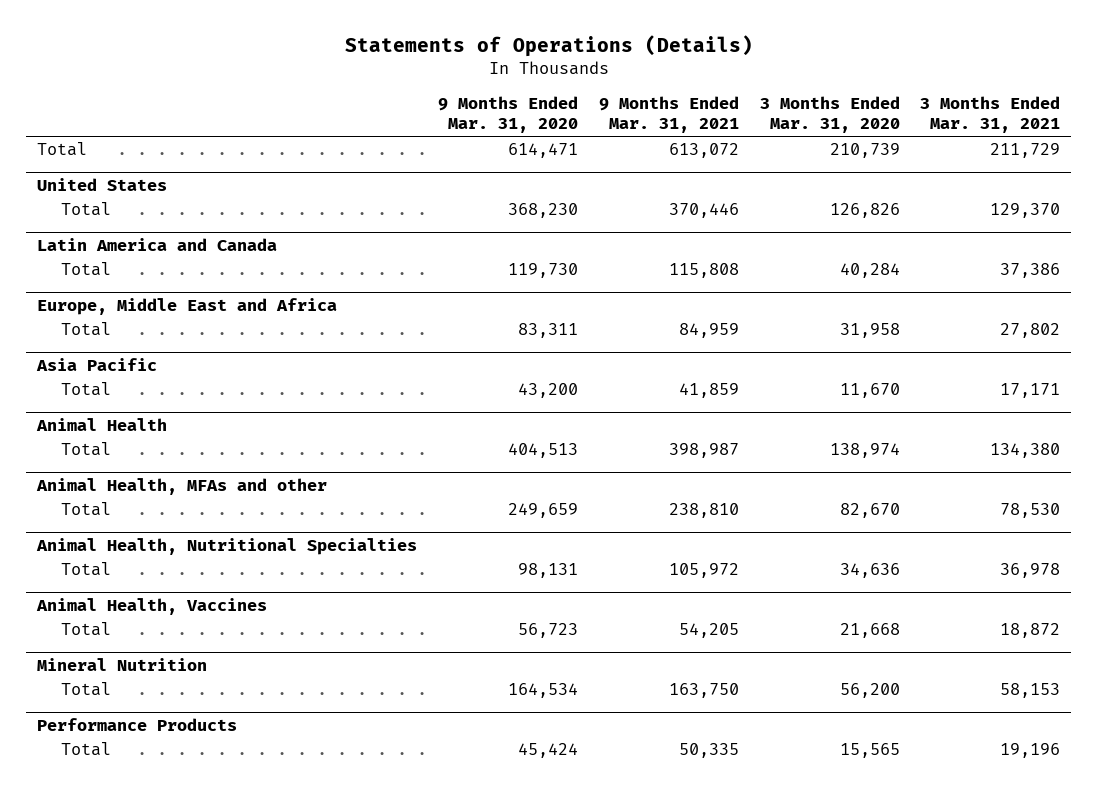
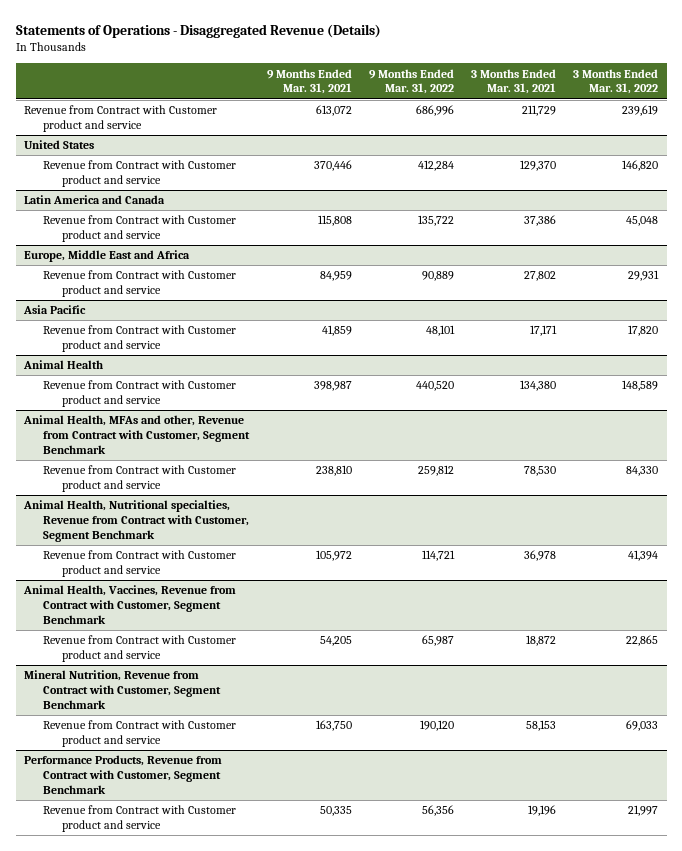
[344,34,753,57] Statements of Operations (Details) -> [15,23,381,38] Statements of Operations - Disaggregated Revenue (Details)
[437,96,578,134] 9 Months Ended Mar. 31, 2020 -> none
[759,96,900,134] 3 Months Ended Mar. 31, 2020 -> none
none -> [368,68,454,95] 9 Months Ended Mar. 31, 2022
none -> [572,68,658,95] 3 Months Ended Mar. 31, 2022
[36,142,87,157] Total -> [24,105,218,133] Revenue from Contract with Customer product and service
[61,202,112,217] Total -> [43,160,237,188] Revenue from Contract with Customer product and service
[61,262,112,277] Total -> [43,215,237,243] Revenue from Contract with Customer product and service
[61,322,112,337] Total -> [43,270,237,298] Revenue from Contract with Customer product and service
[61,382,112,397] Total -> [43,325,237,353] Revenue from Contract with Customer product and service
[35,477,327,495] Animal Health, MFAs and other -> none
[35,537,417,555] Animal Health, Nutritional Specialties -> none
[35,597,267,615] Animal Health, Vaccines -> none
[36,657,207,671] Mineral Nutrition -> none
[36,717,237,731] Performance Products -> none
[61,442,112,457] Total -> [43,380,237,408] Revenue from Contract with Customer product and service
none -> [23,415,251,455] Animal Health, MFAs and other, Revenue from Contract with Customer, Segment Benchmark
[61,502,112,517] Total -> [43,465,237,493] Revenue from Contract with Customer product and service
none -> [23,500,250,543] Animal Health, Nutritional specialties, Revenue from Contract with Customer, Segment Benchmark
[61,562,112,577] Total -> [43,550,237,578] Revenue from Contract with Customer product and service
none -> [23,585,237,625] Animal Health, Vaccines, Revenue from Contract with Customer, Segment Benchmark
[61,622,112,637] Total -> [43,635,237,663] Revenue from Contract with Customer product and service
none -> [24,670,222,710] Mineral Nutrition, Revenue from Contract with Customer, Segment Benchmark
[61,682,112,697] Total -> [43,720,237,748] Revenue from Contract with Customer product and service
none -> [24,755,223,795] Performance Products, Revenue from Contract with Customer, Segment Benchmark
[61,742,112,757] Total -> [43,805,237,833] Revenue from Contract with Customer product and service

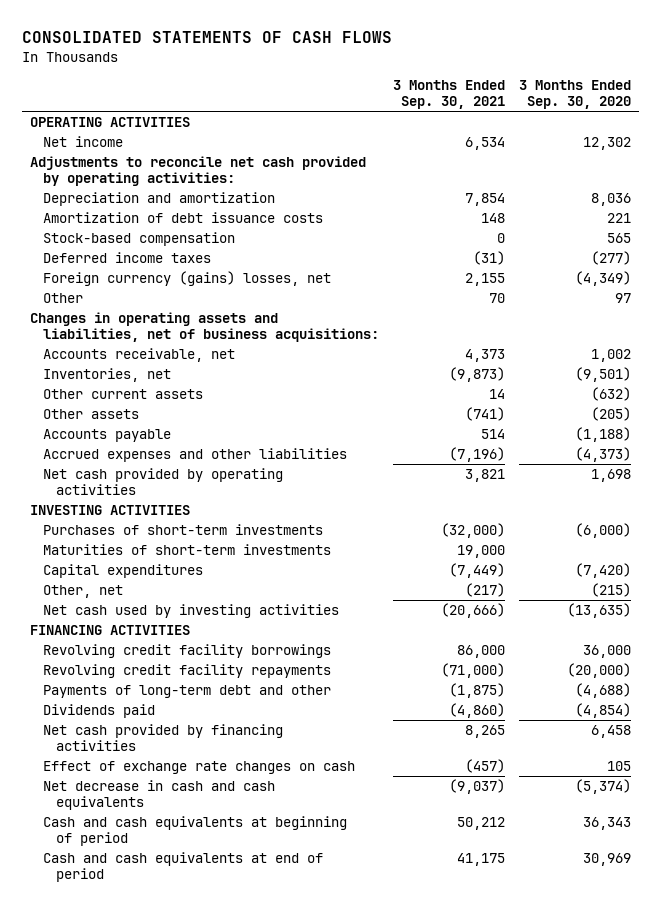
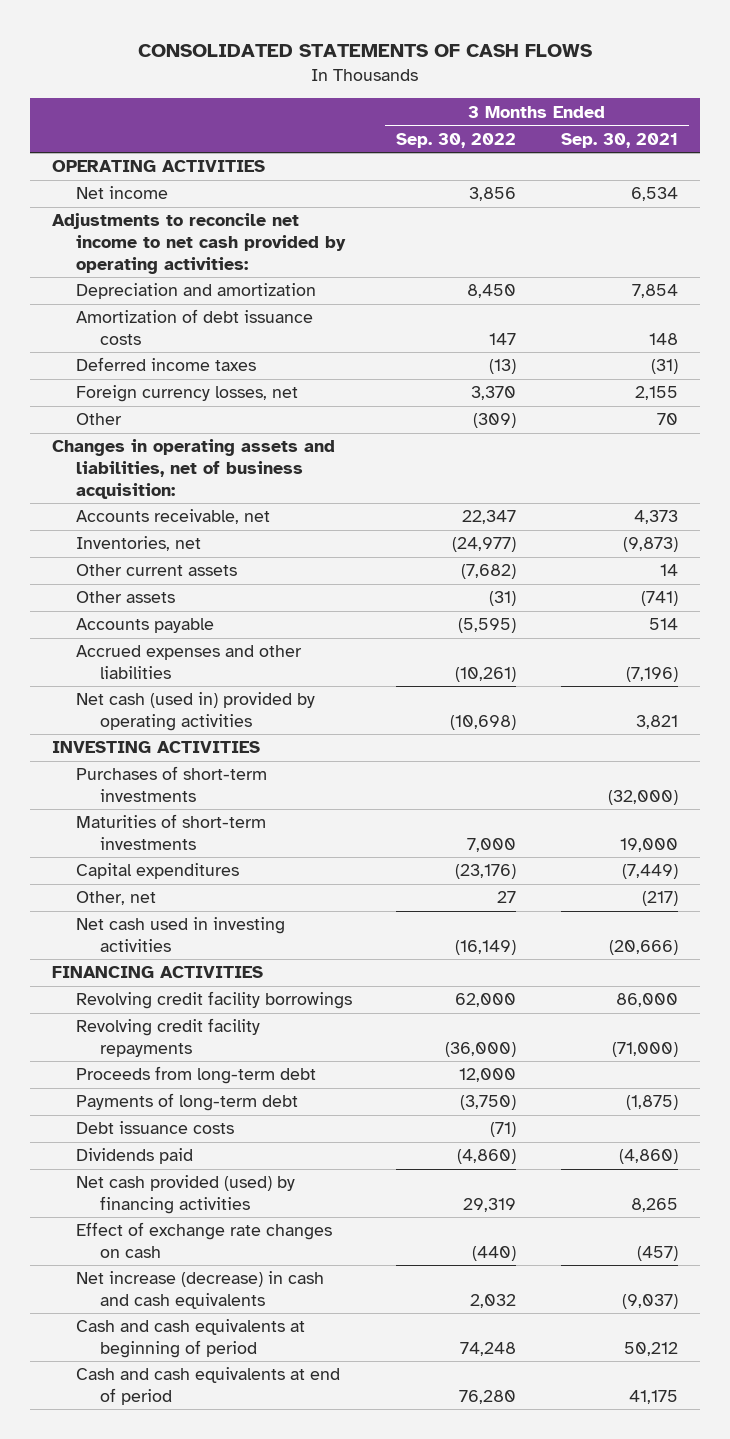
[519,80,632,110] 3 Months Ended Sep. 30, 2020 -> none
none -> [396,132,517,148] Sep. 30, 2022
[29,155,366,186] Adjustments to reconcile net cash provided by operating activities: -> [52,213,347,274] Adjustments to reconcile net income to net cash provided by operating activities:
[42,231,235,246] Stock-based compensation -> none
[42,270,331,286] Foreign currency (gains) losses, net -> [76,385,299,403] Foreign currency losses, net
[29,311,379,342] Changes in operating assets and liabilities, net of business acquisitions: -> [52,439,336,499] Changes in operating assets and liabilities, net of business acquisition:
[42,467,283,495] Net cash provided by operating activities -> [76,692,316,731] Net cash (used in) provided by operating activities
[42,603,339,618] Net cash used by investing activities -> [76,917,286,952] Net cash used in investing activities
none -> [76,1066,317,1085] Proceeds from long-term debt
[42,684,331,698] Payments of long-term debt and other -> [76,1093,299,1112] Payments of long-term debt
none -> [76,1121,235,1135] Debt issuance costs
[42,723,283,751] Net cash provided by financing activities -> [76,1175,296,1214] Net cash provided (used) by financing activities
[42,779,275,810] Net decrease in cash and cash equivalents -> [76,1271,325,1309] Net increase (decrease) in cash and cash equivalents

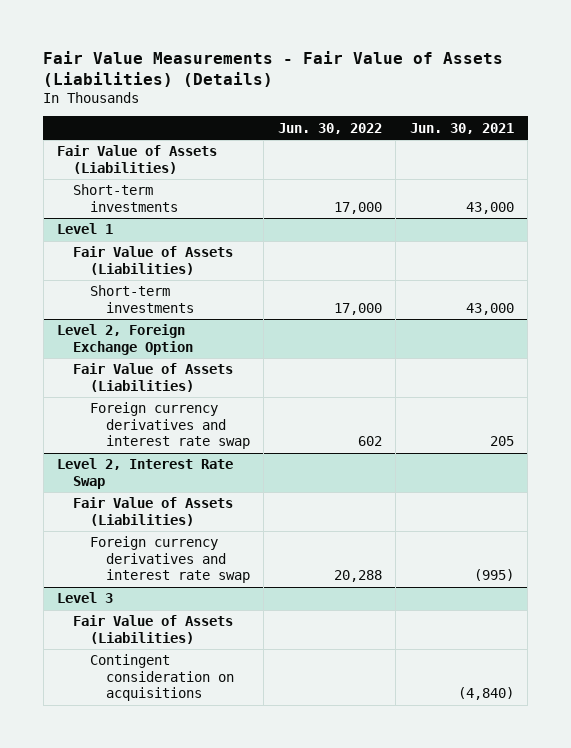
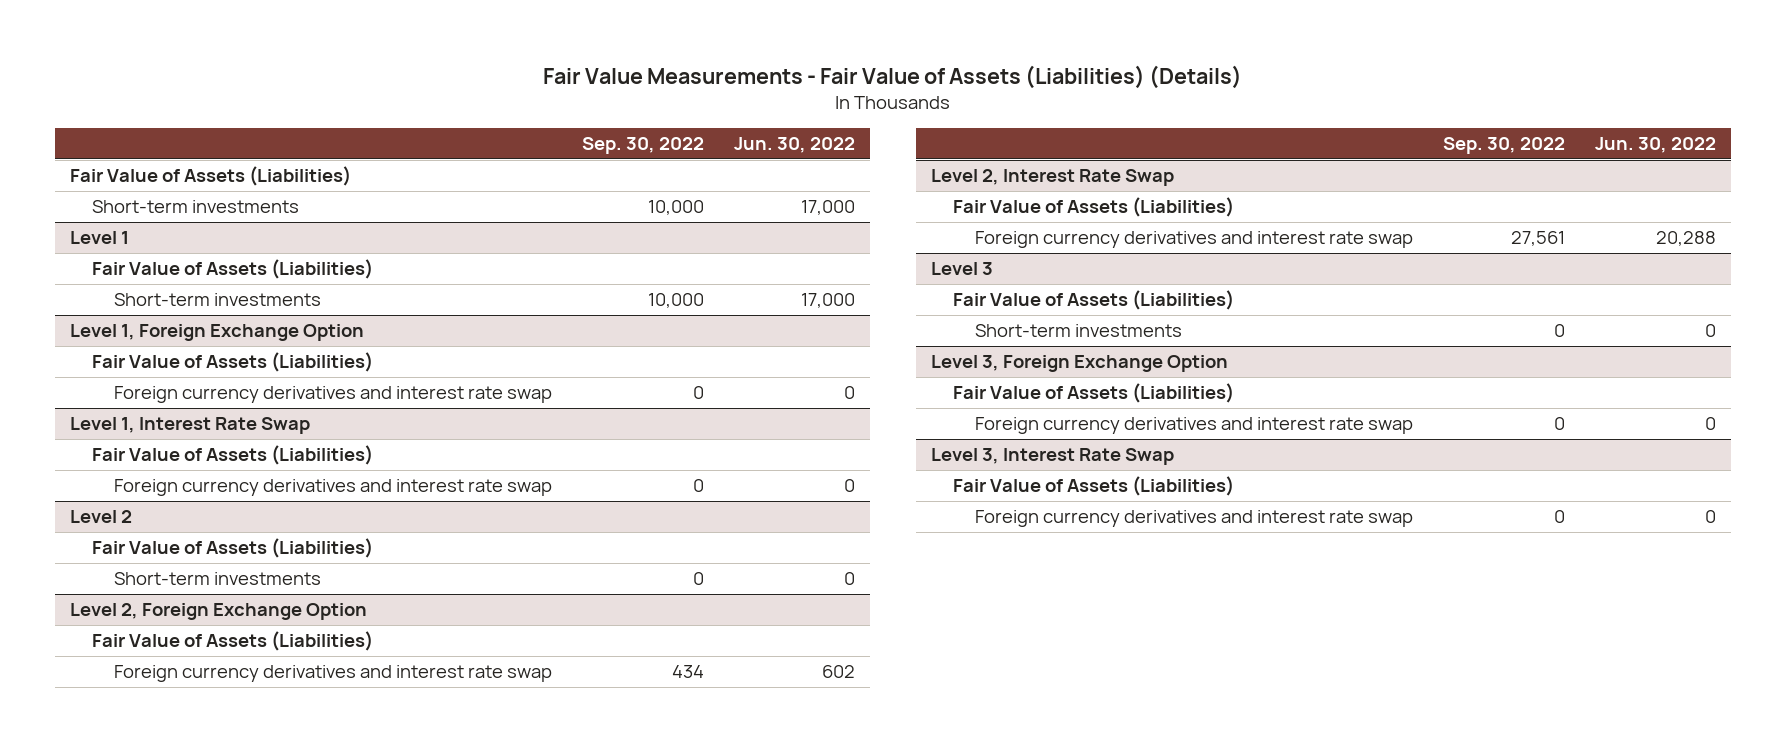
[409,122,514,134] Jun. 30, 2021 -> none
none -> [581,137,704,155] Sep. 30, 2022
none -> [69,324,364,342] Level 1, Foreign Exchange Option
none -> [91,352,373,373] Fair Value of Assets (Liabilities)
none -> [113,386,552,404] Foreign currency derivatives and interest rate swap
none -> [69,417,310,435] Level 1, Interest Rate Swap
none -> [91,445,373,466] Fair Value of Assets (Liabilities)
none -> [113,479,552,497] Foreign currency derivatives and interest rate swap
none -> [69,510,132,524] Level 2
none -> [91,538,373,559] Fair Value of Assets (Liabilities)
none -> [113,572,321,586] Short-term investments
[89,654,234,702] Contingent consideration on acquisitions -> none
none -> [975,324,1183,338] Short-term investments
none -> [931,355,1229,373] Level 3, Foreign Exchange Option
none -> [953,383,1235,404] Fair Value of Assets (Liabilities)
none -> [975,417,1414,435] Foreign currency derivatives and interest rate swap
none -> [931,448,1175,466] Level 3, Interest Rate Swap
none -> [953,476,1235,497] Fair Value of Assets (Liabilities)
none -> [975,510,1414,528] Foreign currency derivatives and interest rate swap

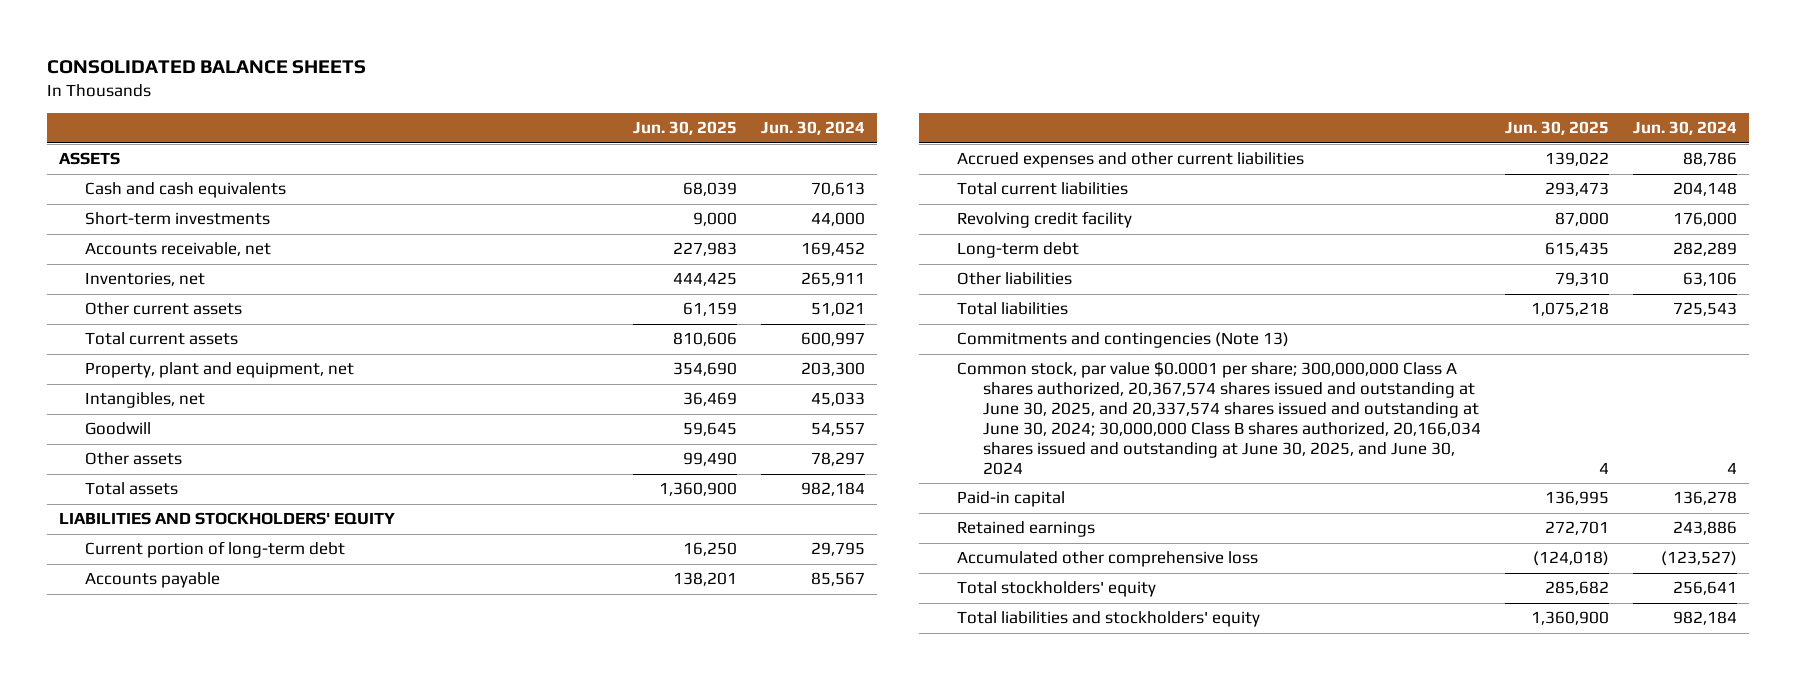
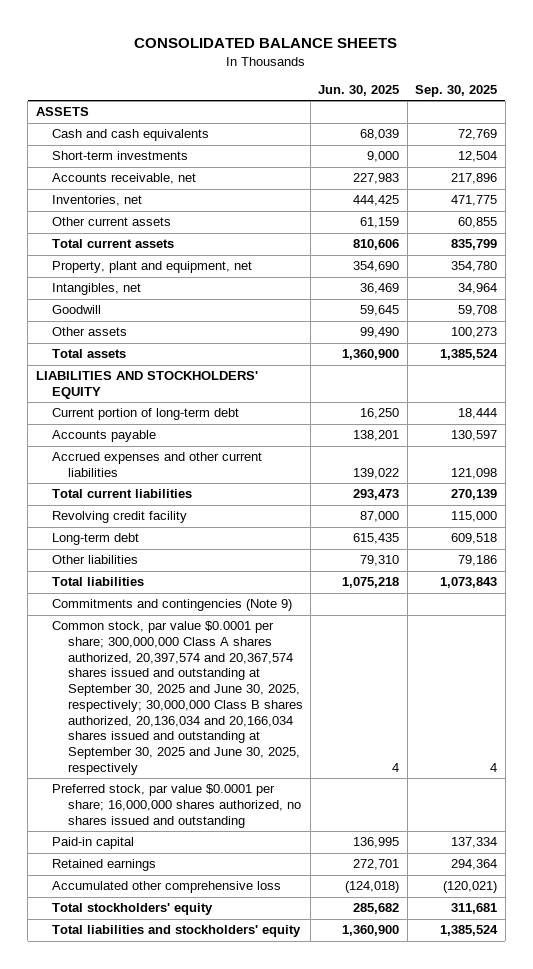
[760,121,865,136] Jun. 30, 2024 -> none
none -> [415,84,498,97] Sep. 30, 2025
[956,332,1289,349] Commitments and contingencies (Note 13) -> [51,599,292,612] Commitments and contingencies (Note 9)
[956,361,1481,475] Common stock, par value $0.0001 per share; 300,000,000 Class A shares authorized, 20,367,574 shares issued and outstanding at June 30, 2025, and 20,337,574 shares issued and outstanding at June 30, 2024; 30,000,000 Class B shares authorized, 20,166,034 shares issued and outstanding at June 30, 2025, and June 30, 2024 -> [51,621,303,775] Common stock, par value $0.0001 per share; 300,000,000 Class A shares authorized, 20,397,574 and 20,367,574 shares issued and outstanding at September 30, 2025 and June 30, 2025, respectively; 30,000,000 Class B shares authorized, 20,136,034 and 20,166,034 shares issued and outstanding at September 30, 2025 and June 30, 2025, respectively
none -> [51,784,301,828] Preferred stock, par value $0.0001 per share; 16,000,000 shares authorized, no shares issued and outstanding

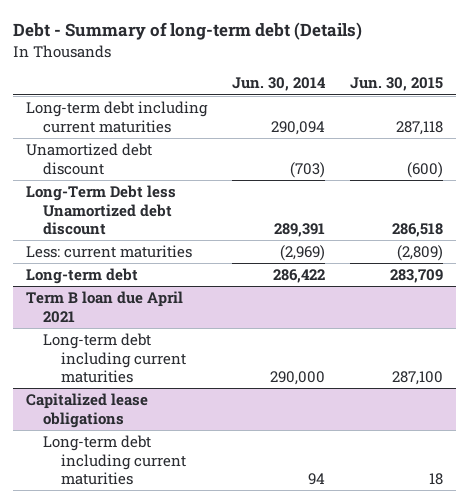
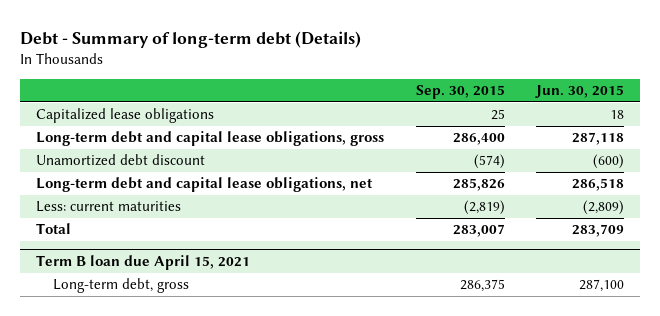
[232,77,327,92] Jun. 30, 2014 -> none
none -> [415,85,505,100] Sep. 30, 2015
none -> [36,108,215,124] Capitalized lease obligations
[25,100,208,133] Long-term debt including current maturities -> [36,131,385,147] Long-term debt and capital lease obligations, gross
[25,184,176,236] Long-Term Debt less Unamortized debt discount -> [36,177,374,193] Long-term debt and capital lease obligations, net
[25,392,148,428] Capitalized lease obligations -> none
[43,434,187,486] Long-term debt including current maturities -> none
[25,267,138,284] Long-term debt -> [36,223,72,235] Total
[25,290,183,323] Term B loan due April 2021 -> [36,255,251,271] Term B loan due April 15, 2021
[43,332,187,384] Long-term debt including current maturities -> [53,278,190,294] Long-term debt, gross

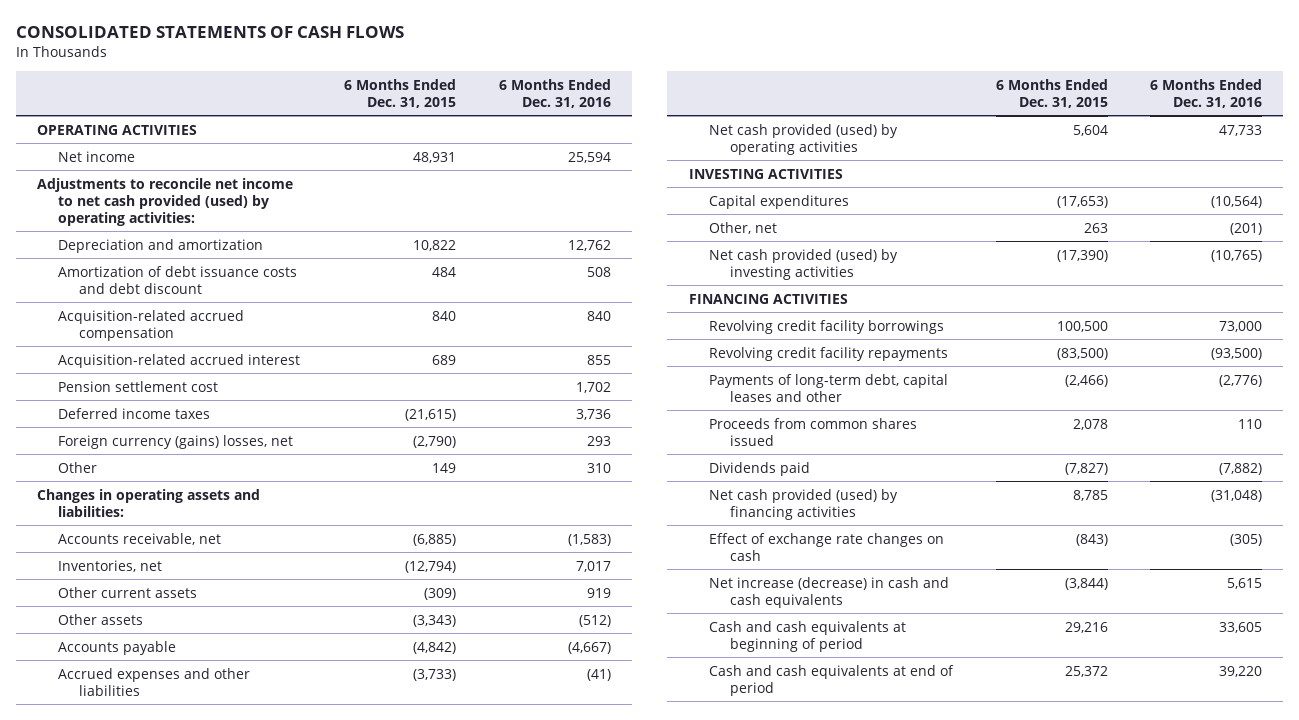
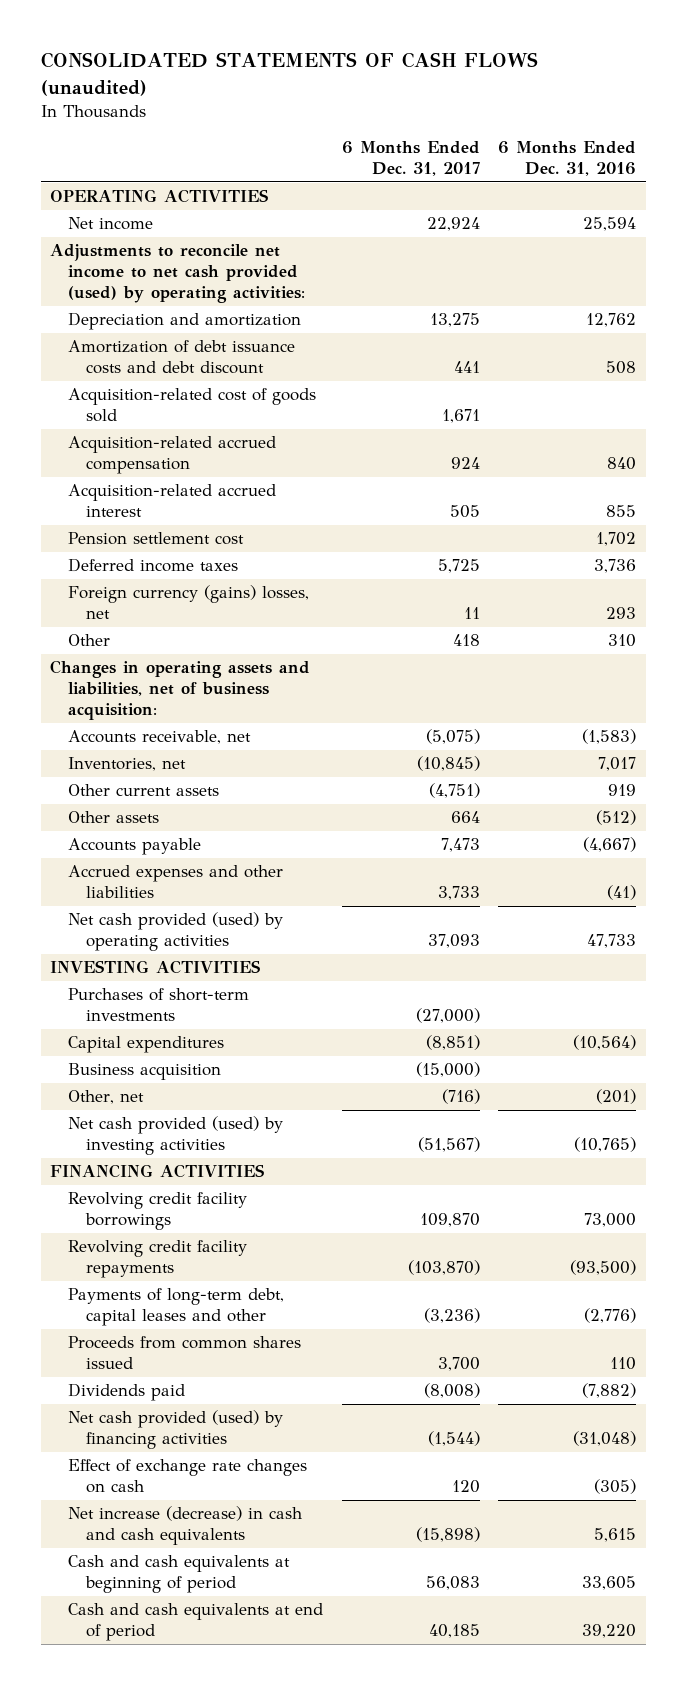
[15,25,404,38] CONSOLIDATED STATEMENTS OF CASH FLOWS -> [40,52,538,96] CONSOLIDATED STATEMENTS OF CASH FLOWS (unaudited)
[344,78,457,108] 6 Months Ended Dec. 31, 2015 -> none
none -> [341,141,480,177] 6 Months Ended Dec. 31, 2017
none -> [67,388,316,423] Acquisition-related cost of goods sold
[37,488,261,517] Changes in operating assets and liabilities: -> [50,660,311,721] Changes in operating assets and liabilities, net of business acquisition:
none -> [67,988,249,1022] Purchases of short-term investments
none -> [67,1063,221,1081] Business acquisition

